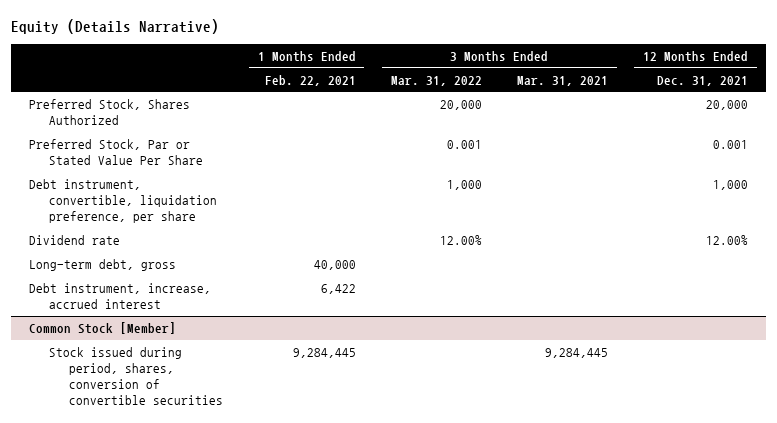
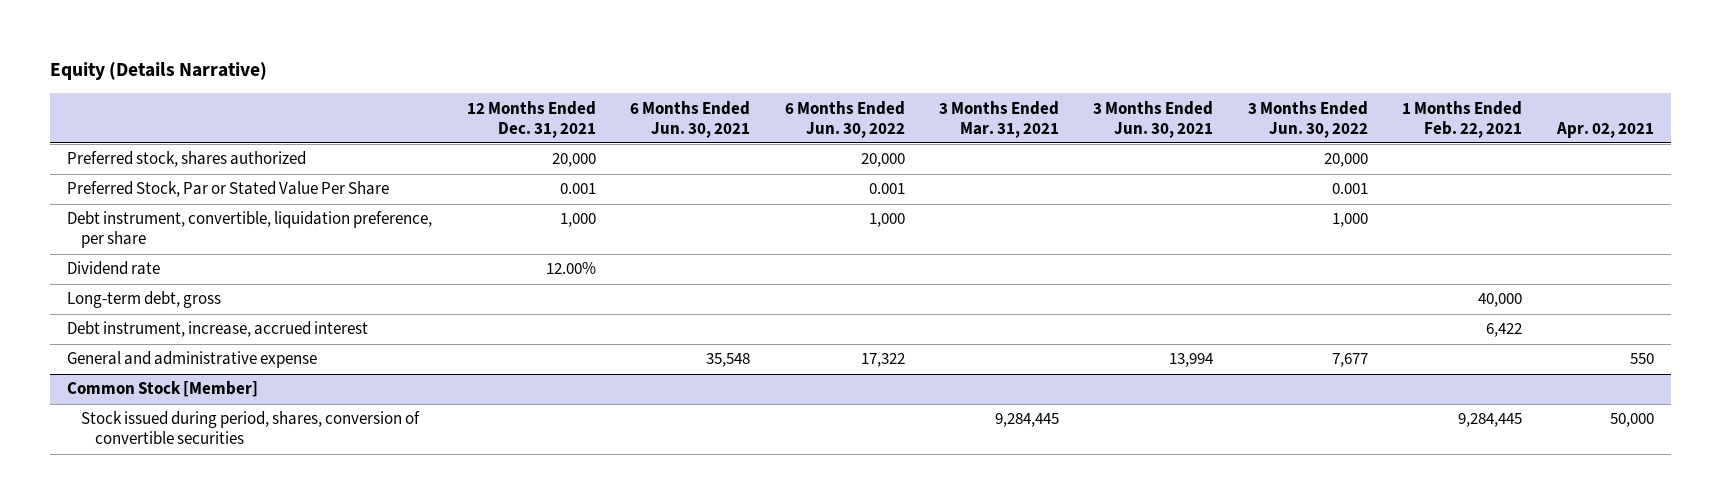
[390,75,482,86] Mar. 31, 2022 -> none
none -> [630,100,751,138] 6 Months Ended Jun. 30, 2021
none -> [784,100,905,138] 6 Months Ended Jun. 30, 2022
none -> [1093,100,1214,138] 3 Months Ended Jun. 30, 2021
none -> [1247,100,1368,138] 3 Months Ended Jun. 30, 2022
none -> [1555,121,1654,138] Apr. 02, 2021
[28,98,190,126] Preferred Stock, Shares Authorized -> [67,151,307,168] Preferred stock, shares authorized
none -> [67,351,318,369] General and administrative expense

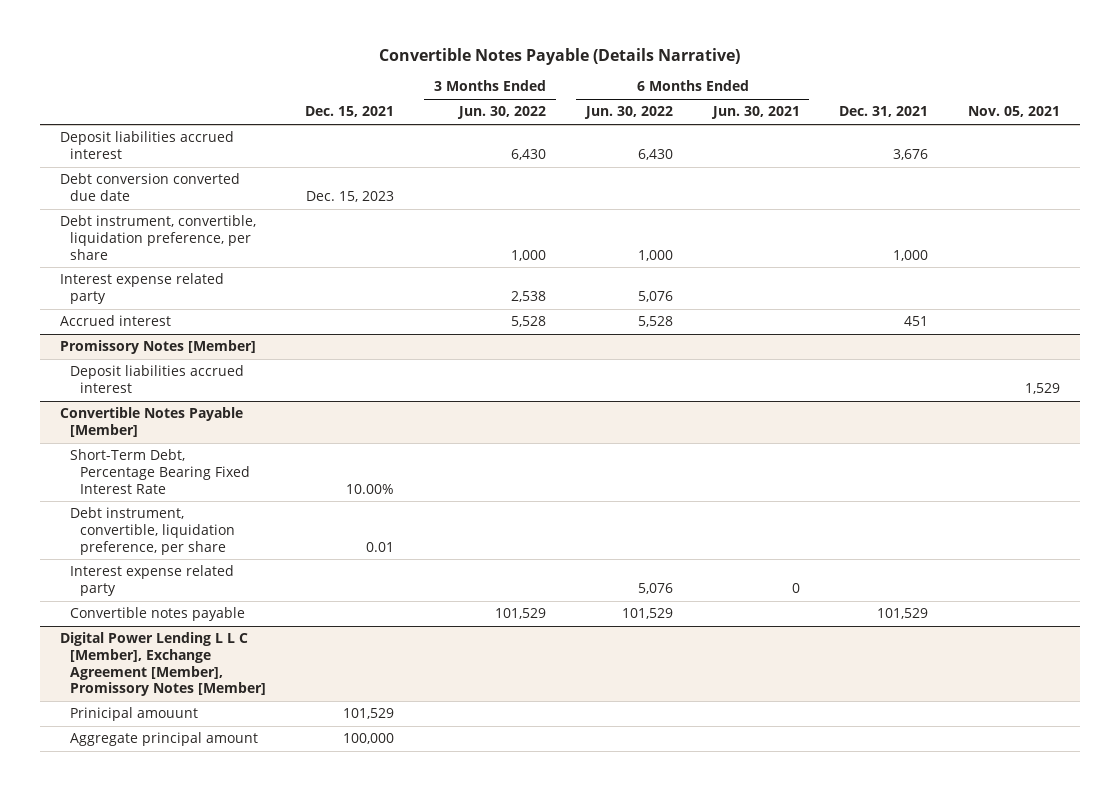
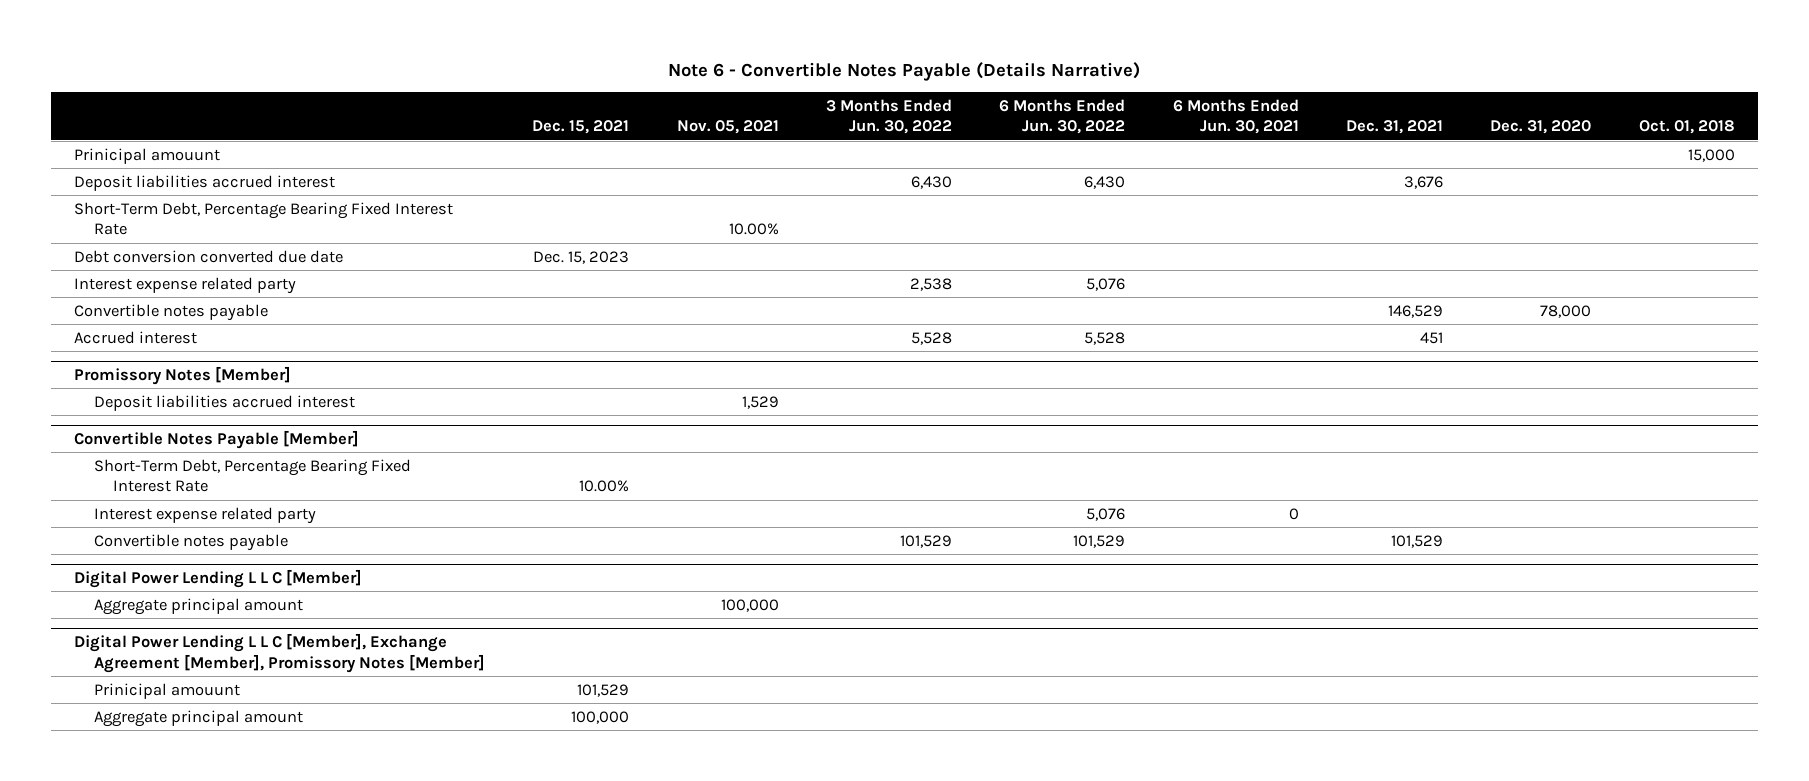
[378,47,740,65] Convertible Notes Payable (Details Narrative) -> [668,61,1141,81] Note 6 - Convertible Notes Payable (Details Narrative)
none -> [1490,120,1592,135] Dec. 31, 2020
none -> [1638,120,1735,135] Oct. 01, 2018
none -> [74,147,221,164] Prinicipal amouunt
none -> [74,201,454,236] Short-Term Debt, Percentage Bearing Fixed Interest Rate
[59,215,256,260] Debt instrument, convertible, liquidation preference, per share -> none
none -> [74,303,269,321] Convertible notes payable
[69,507,235,555] Debt instrument, convertible, liquidation preference, per share -> none
none -> [74,568,363,588] Digital Power Lending L L C [Member]
none -> [93,597,303,615] Aggregate principal amount

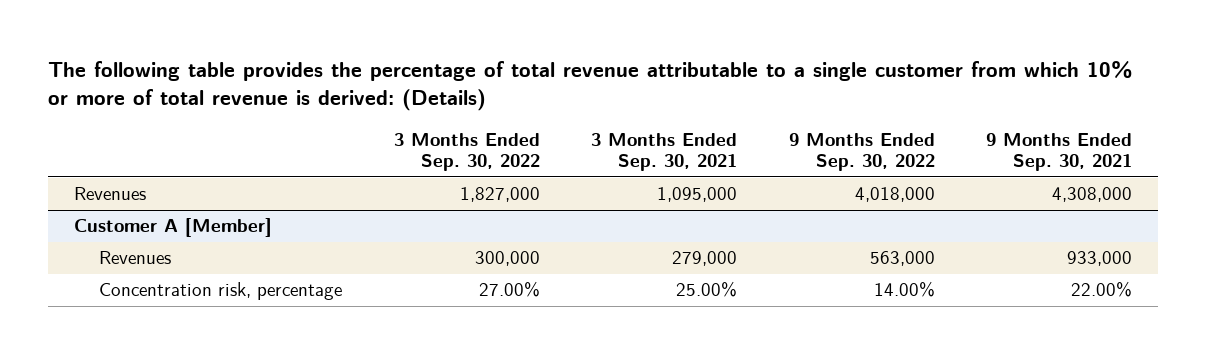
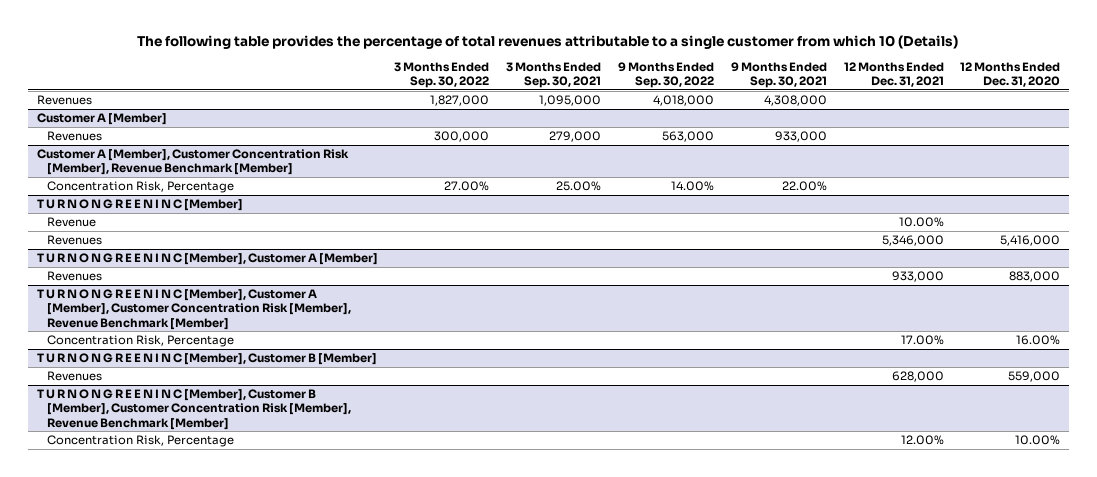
[48,60,1134,112] The following table provides the percentage of total revenue attributable to a single customer from which 10% or more of total revenue is derived: (Details) -> [137,35,959,50] The following table provides the percentage of total revenues attributable to a single customer from which 10 (Details)
none -> [843,61,944,88] 12 Months Ended Dec. 31, 2021
none -> [960,61,1061,88] 12 Months Ended Dec. 31, 2020
[99,282,343,301] Concentration risk, percentage -> none
none -> [36,149,349,176] Customer A [Member], Customer Concentration Risk [Member], Revenue Benchmark [Member]
none -> [46,181,234,194] Concentration Risk, Percentage
none -> [36,199,243,212] T U R N O N G R E E N I N C [Member]
none -> [46,217,96,228] Revenue
none -> [46,235,102,246] Revenues
none -> [36,253,378,266] T U R N O N G R E E N I N C [Member], Customer A [Member]
none -> [46,271,102,282] Revenues
none -> [36,289,351,330] T U R N O N G R E E N I N C [Member], Customer A [Member], Customer Concentration Risk [Member], Revenue Benchmark [Member]
none -> [46,335,234,348] Concentration Risk, Percentage
none -> [36,353,377,366] T U R N O N G R E E N I N C [Member], Customer B [Member]
none -> [46,371,102,382] Revenues
none -> [36,389,351,430] T U R N O N G R E E N I N C [Member], Customer B [Member], Customer Concentration Risk [Member], Revenue Benchmark [Member]
none -> [46,435,234,448] Concentration Risk, Percentage

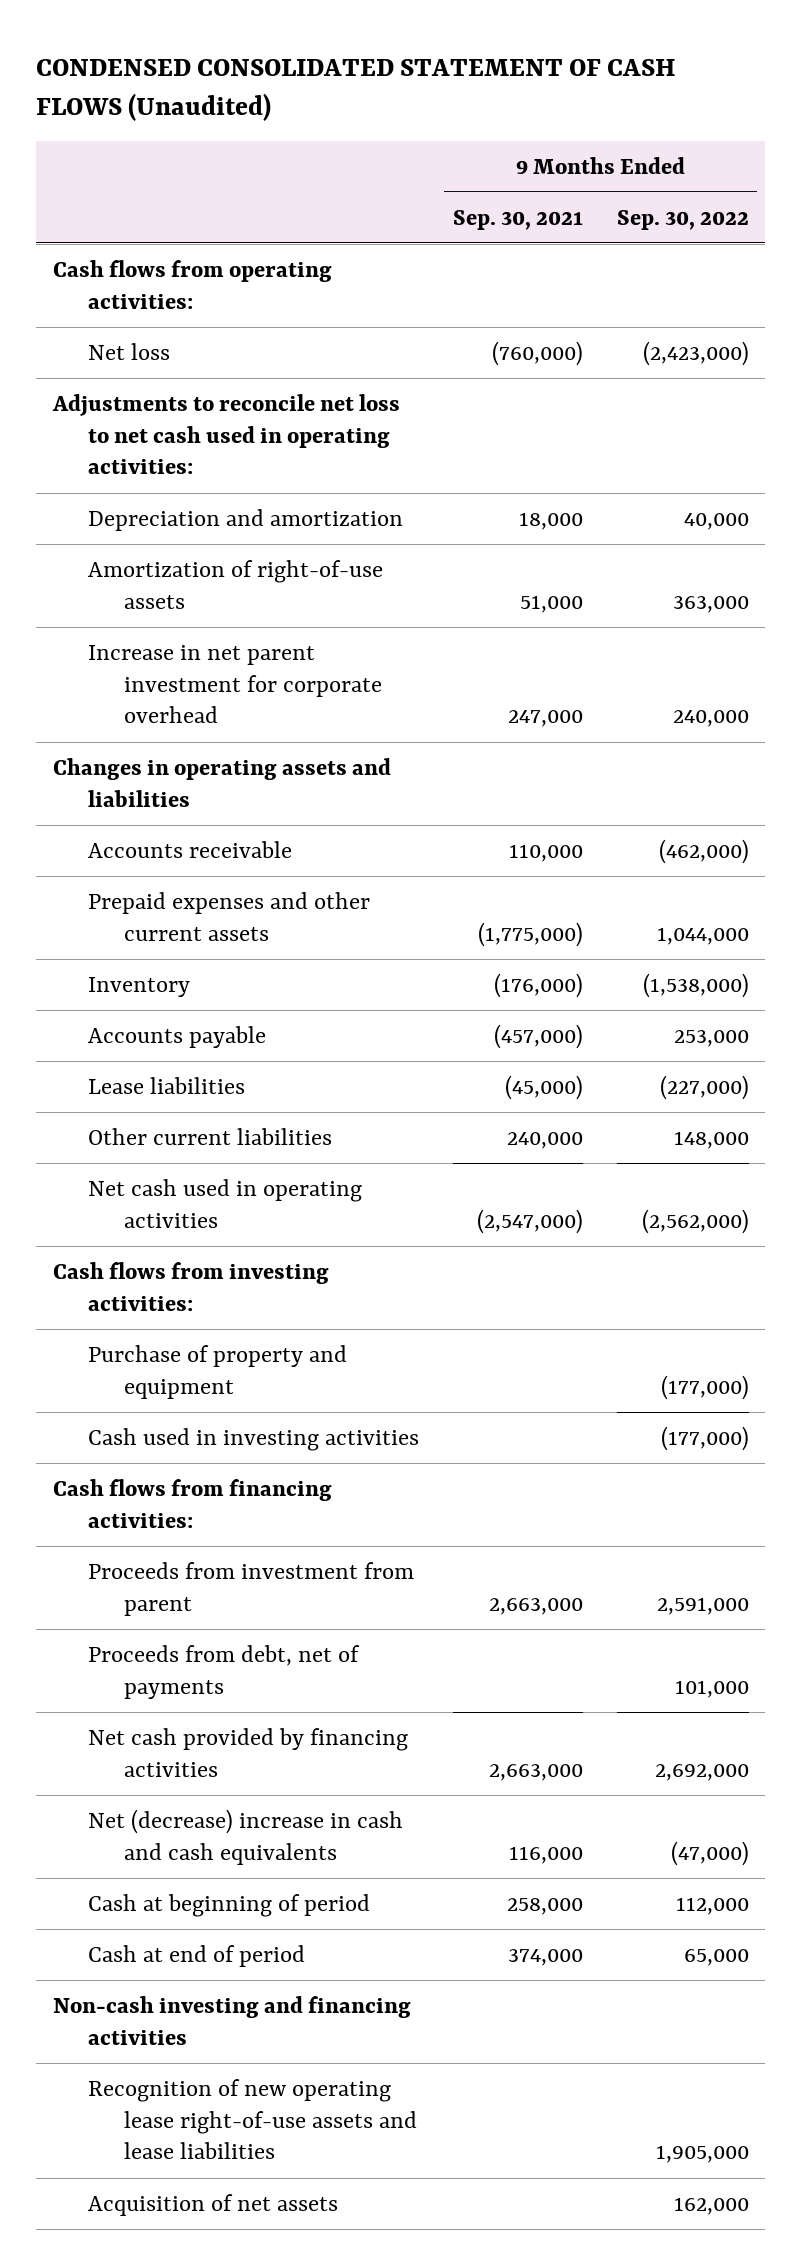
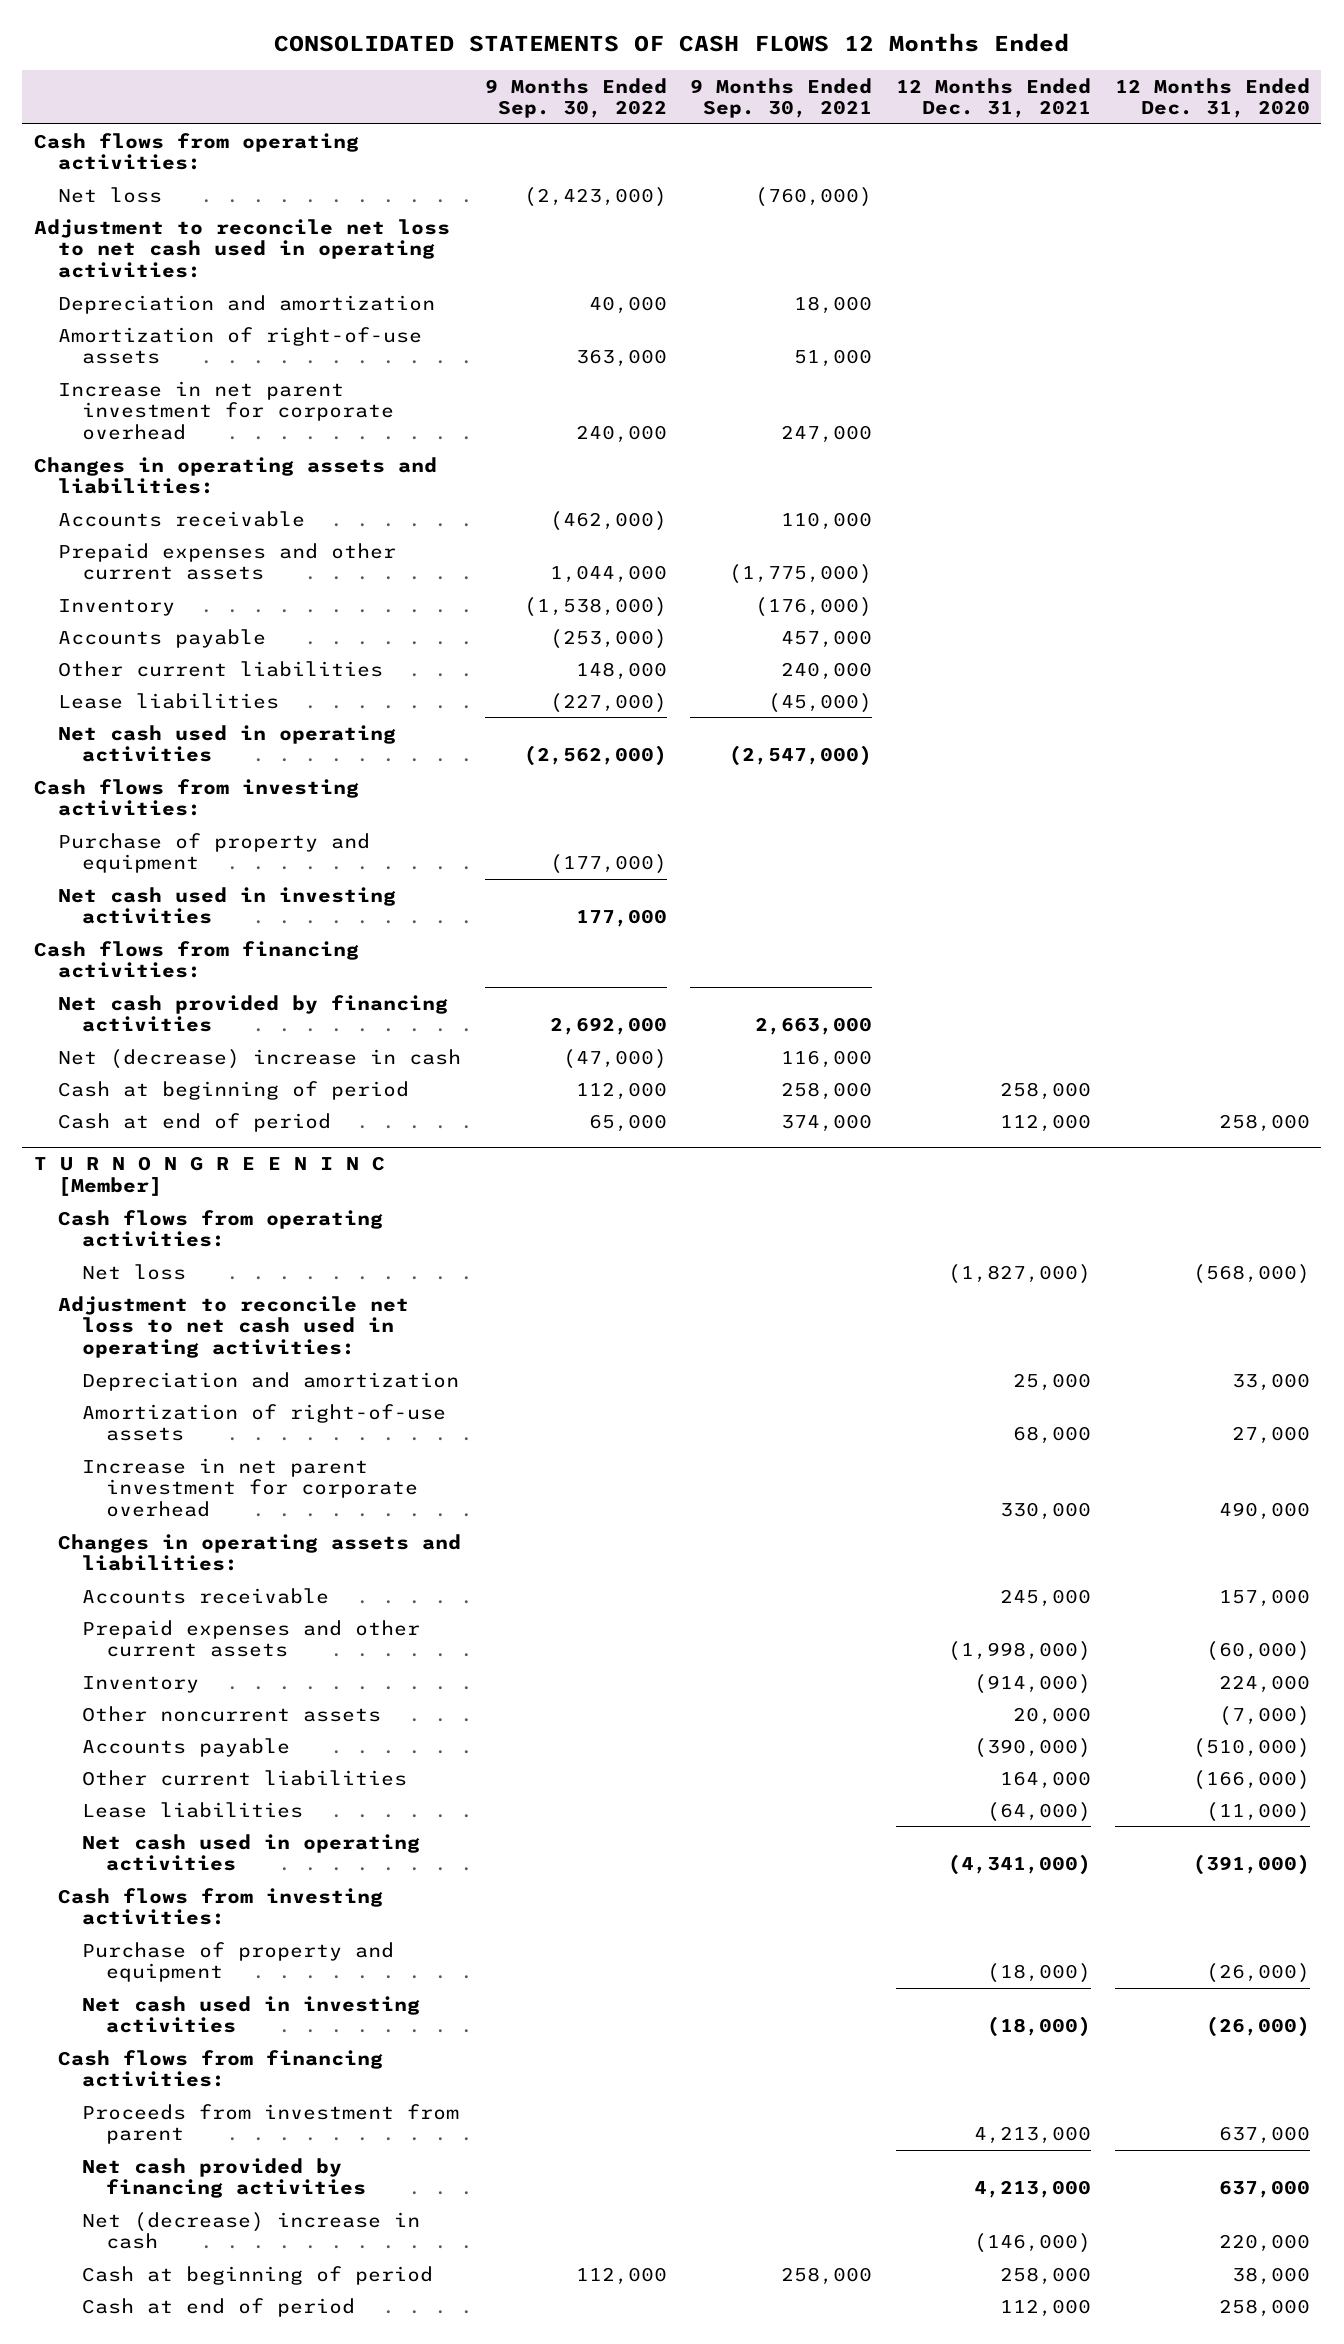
[36,58,677,122] CONDENSED CONSOLIDATED STATEMENT OF CASH FLOWS (Unaudited) -> [273,33,1069,53] CONSOLIDATED STATEMENTS OF CASH FLOWS 12 Months Ended
none -> [895,77,1091,119] 12 Months Ended Dec. 31, 2021
none -> [1114,77,1310,119] 12 Months Ended Dec. 31, 2020
[51,393,400,475] Adjustments to reconcile net loss to net cash used in operating activities: -> [34,218,451,279] Adjustment to reconcile net loss to net cash used in operating activities:
[52,757,391,807] Changes in operating assets and liabilities -> [34,456,438,495] Changes in operating assets and liabilities:
[493,1023,583,1049] (457,000) -> [781,629,873,648] 457,000
[673,1029,749,1047] 253,000 -> [549,628,667,649] (253,000)
[88,1076,246,1094] Lease liabilities -> [58,692,280,709] Lease liabilities
[88,1427,420,1451] Cash used in investing activities -> [58,886,397,925] Net cash used in investing activities
[660,1425,749,1451] (177,000) -> [575,909,667,928] 177,000
[88,1561,415,1616] Proceeds from investment from parent -> none
[88,1644,361,1699] Proceeds from debt, net of payments -> none
[88,1808,404,1865] Net (decrease) increase in cash and cash equivalents -> [58,1048,462,1069] Net (decrease) increase in cash
[52,1995,411,2045] Non-cash investing and financing activities -> none
[88,2078,417,2160] Recognition of new operating lease right-of-use assets and lease liabilities -> none
[88,2193,339,2216] Acquisition of net assets -> none
none -> [34,1156,386,1197] T U R N O N G R E E N I N C [Member]
none -> [58,1209,384,1248] Cash flows from operating activities:
none -> [82,1263,187,1280] Net loss
none -> [58,1295,410,1359] Adjustment to reconcile net loss to net cash used in operating activities:
none -> [82,1371,460,1391] Depreciation and amortization
none -> [82,1403,447,1442] Amortization of right-of-use assets
none -> [82,1457,419,1518] Increase in net parent investment for corporate overhead
none -> [58,1533,462,1572] Changes in operating assets and liabilities:
none -> [82,1587,330,1604] Accounts receivable
none -> [82,1619,421,1658] Prepaid expenses and other current assets
none -> [82,1675,200,1693] Inventory
none -> [82,1705,382,1722] Other noncurrent assets
none -> [82,1737,291,1757] Accounts payable
none -> [82,1769,408,1786] Other current liabilities
none -> [82,1801,304,1818] Lease liabilities
none -> [82,1833,421,1872] Net cash used in operating activities
none -> [58,1887,384,1926] Cash flows from investing activities:
none -> [82,1941,395,1983] Purchase of property and equipment
none -> [82,1995,421,2034] Net cash used in investing activities
none -> [58,2049,384,2088] Cash flows from financing activities:
none -> [82,2103,460,2145] Proceeds from investment from parent
none -> [82,2157,367,2199] Net cash provided by financing activities
none -> [82,2211,421,2250] Net (decrease) increase in cash
none -> [82,2265,434,2285] Cash at beginning of period
none -> [82,2297,356,2317] Cash at end of period

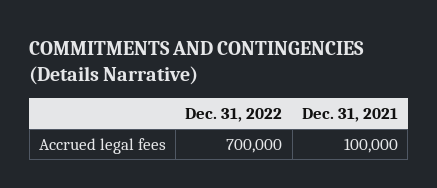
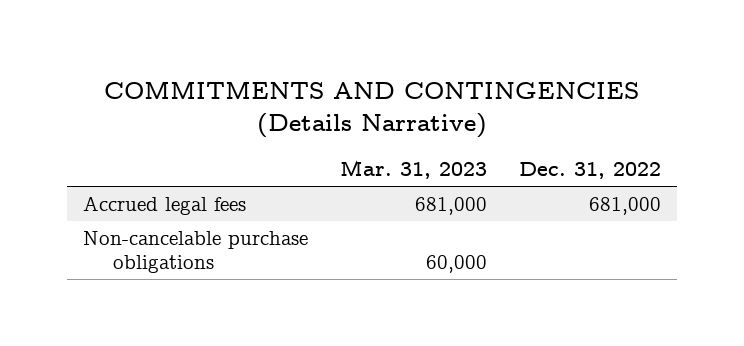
[301,108,398,123] Dec. 31, 2021 -> none
none -> [339,160,487,180] Mar. 31, 2023
[226,138,283,153] 700,000 -> [588,197,661,216] 681,000
none -> [82,231,308,274] Non-cancelable purchase obligations

